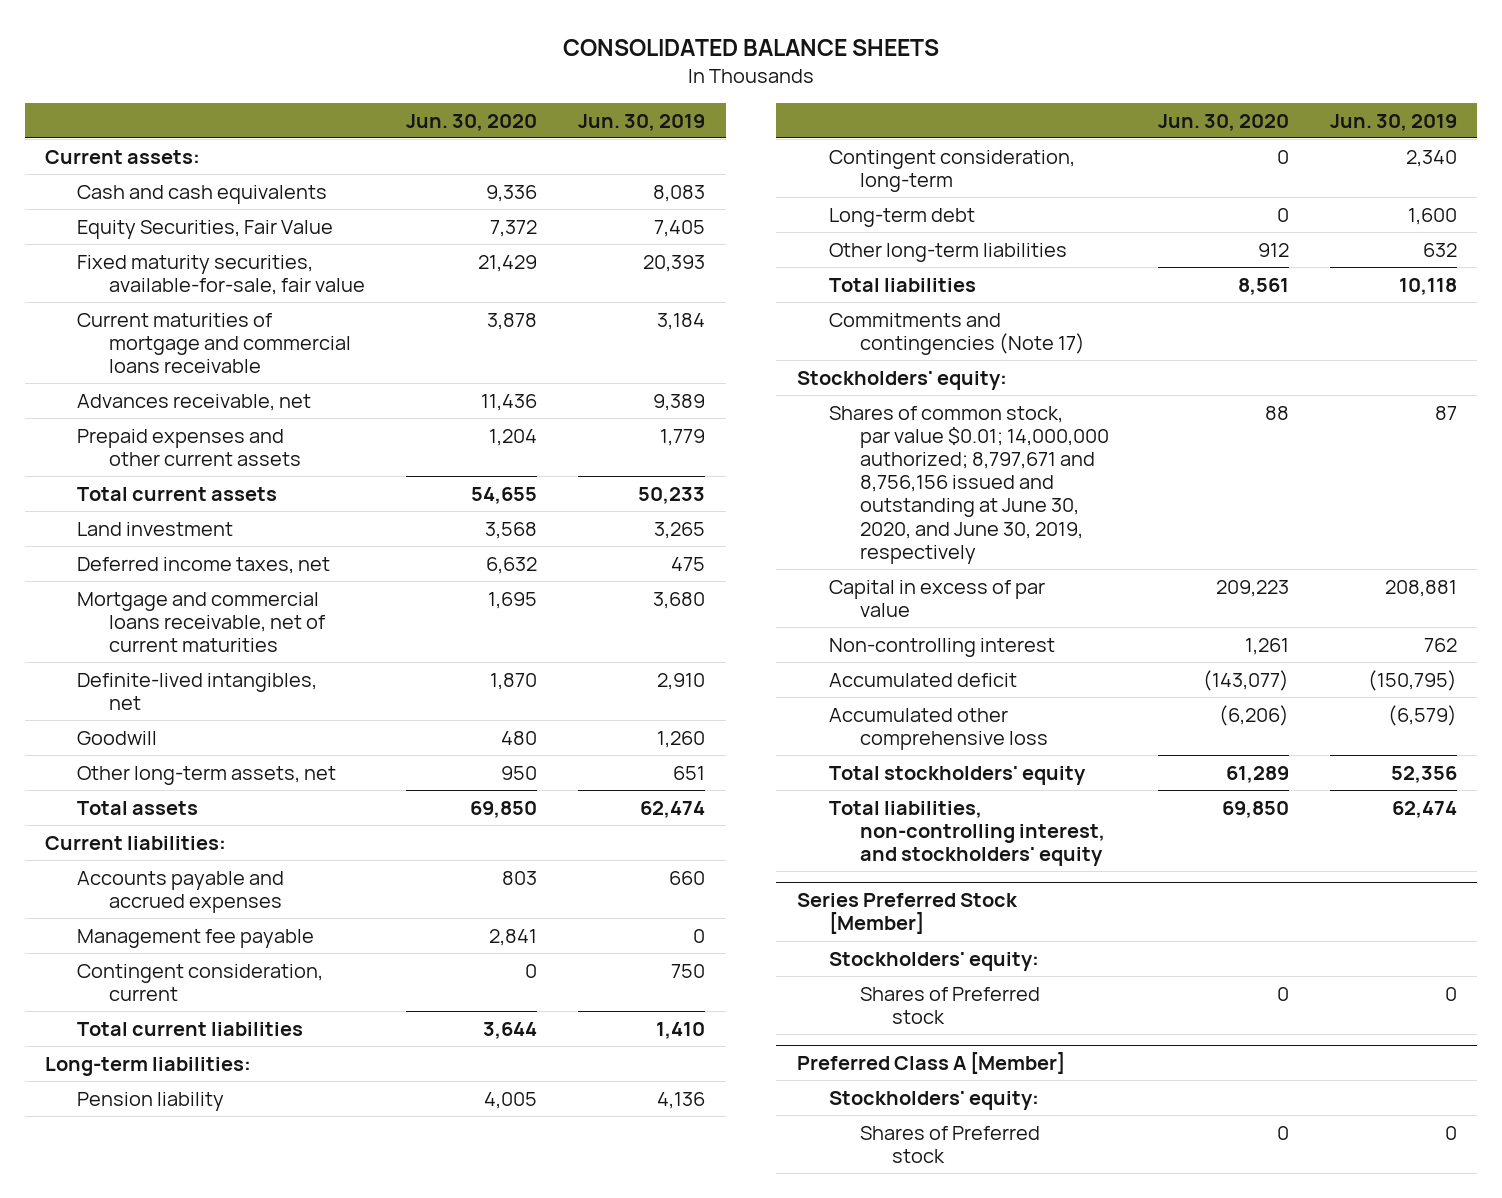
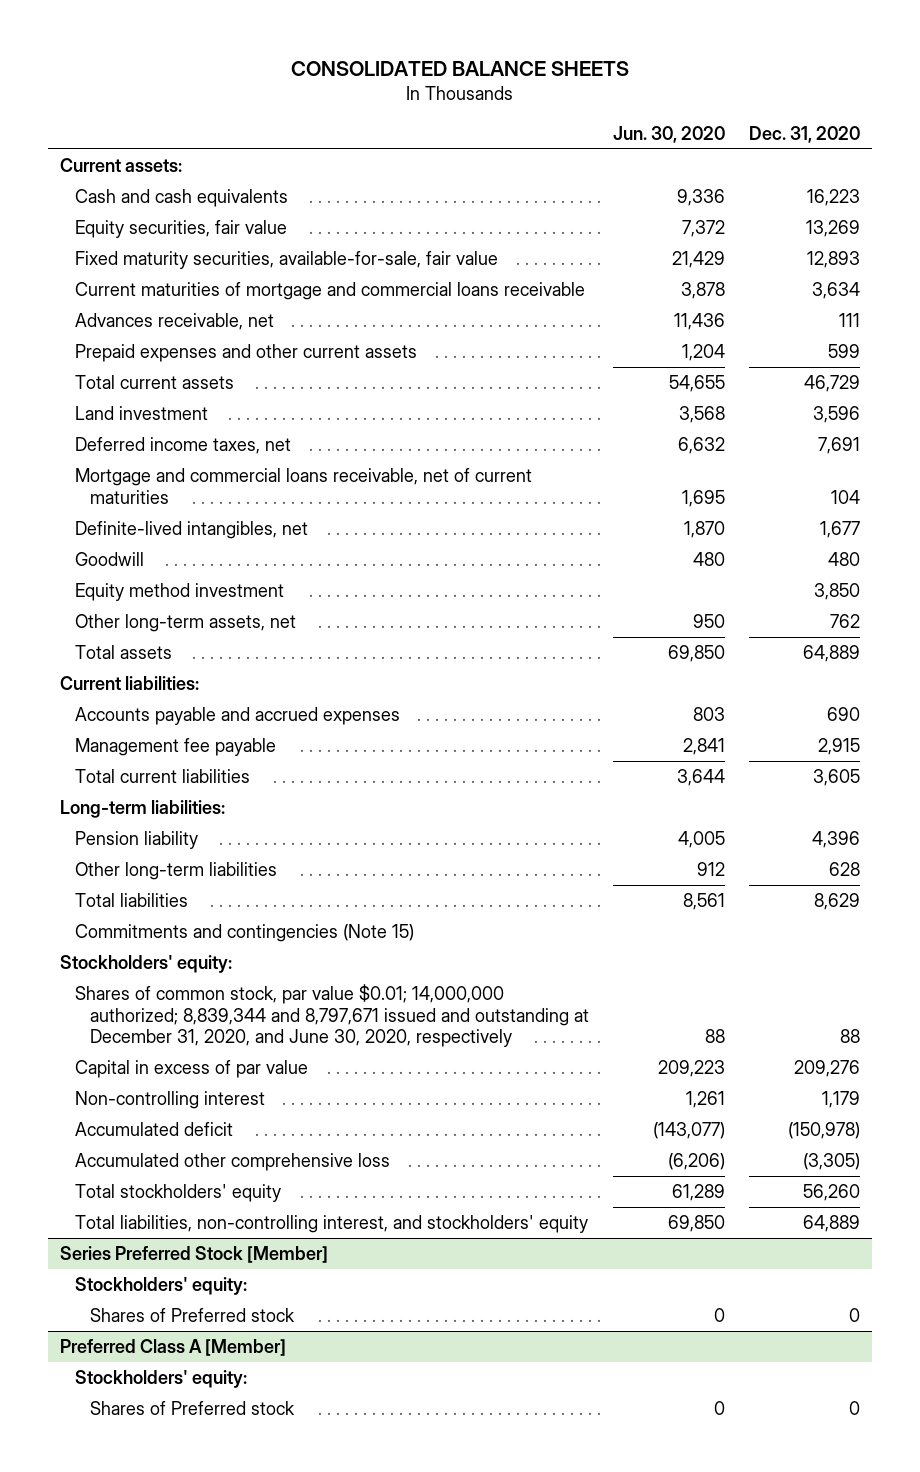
[578,113,706,131] Jun. 30, 2019 -> none
none -> [748,125,860,143] Dec. 31, 2020
[77,219,334,239] Equity Securities, Fair Value -> [75,220,288,239] Equity securities, fair value
none -> [75,583,285,602] Equity method investment
[77,963,324,1001] Contingent consideration, current -> none
[828,149,1075,192] Contingent consideration, long-term -> none
[828,207,975,227] Long-term debt -> none
[828,312,1086,355] Commitments and contingencies (Note 17) -> [75,924,415,943] Commitments and contingencies (Note 15)
[828,405,1110,564] Shares of common stock, par value $0.01; 14,000,000 authorized; 8,797,671 and 8,756,156 issued and outstanding at June 30, 2020, and June 30, 2019, respectively -> [75,984,590,1048] Shares of common stock, par value $0.01; 14,000,000 authorized; 8,839,344 and 8,797,671 issued and outstanding at December 31, 2020, and June 30, 2020, respectively

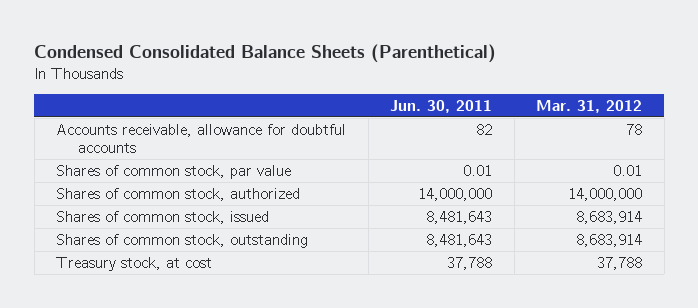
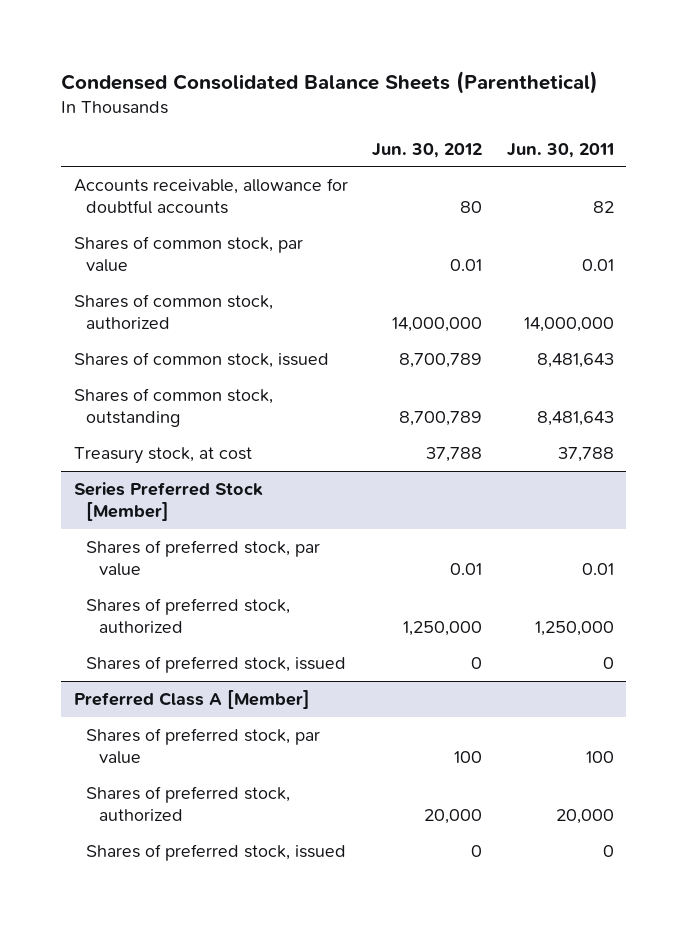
[536,99,643,113] Mar. 31, 2012 -> none
none -> [372,142,483,158] Jun. 30, 2012
none -> [73,481,263,522] Series Preferred Stock [Member]
none -> [86,539,321,577] Shares of preferred stock, par value
none -> [86,597,291,634] Shares of preferred stock, authorized
none -> [86,655,347,673] Shares of preferred stock, issued
none -> [73,689,310,709] Preferred Class A [Member]
none -> [86,727,321,765] Shares of preferred stock, par value
none -> [86,785,291,822] Shares of preferred stock, authorized
none -> [86,843,347,861] Shares of preferred stock, issued

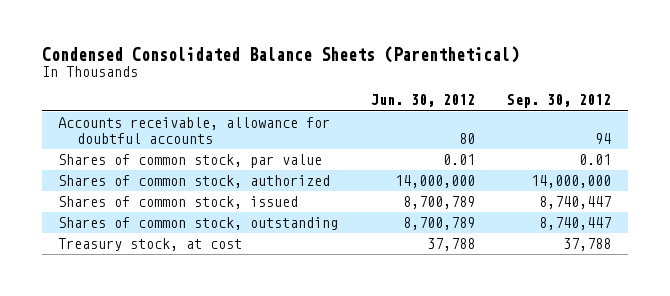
[506,142,614,158] Jun. 30, 2011 -> none
none -> [507,94,612,109] Sep. 30, 2012
[73,481,263,522] Series Preferred Stock [Member] -> none
[86,539,321,577] Shares of preferred stock, par value -> none
[86,597,291,634] Shares of preferred stock, authorized -> none
[86,655,347,673] Shares of preferred stock, issued -> none
[73,689,310,709] Preferred Class A [Member] -> none
[86,727,321,765] Shares of preferred stock, par value -> none
[86,785,291,822] Shares of preferred stock, authorized -> none
[86,843,347,861] Shares of preferred stock, issued -> none

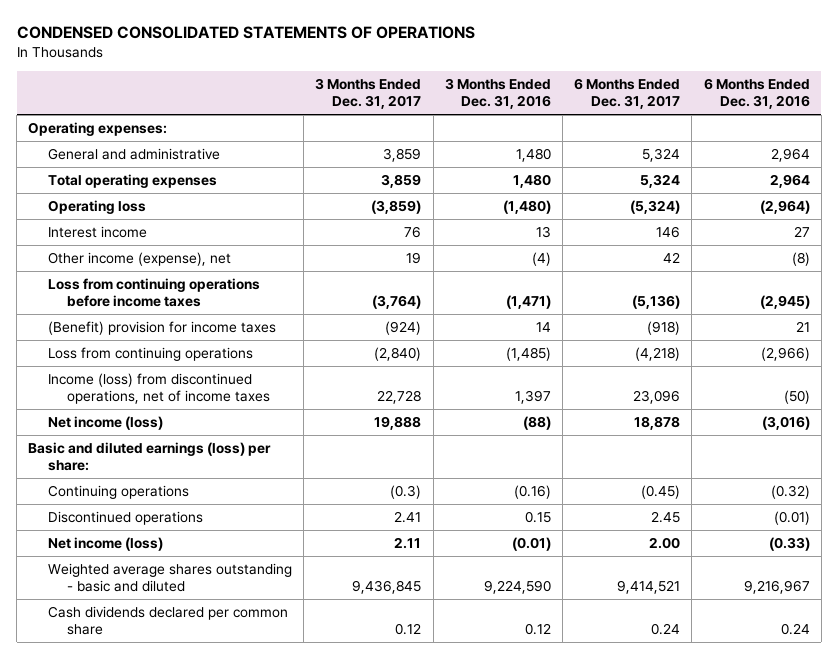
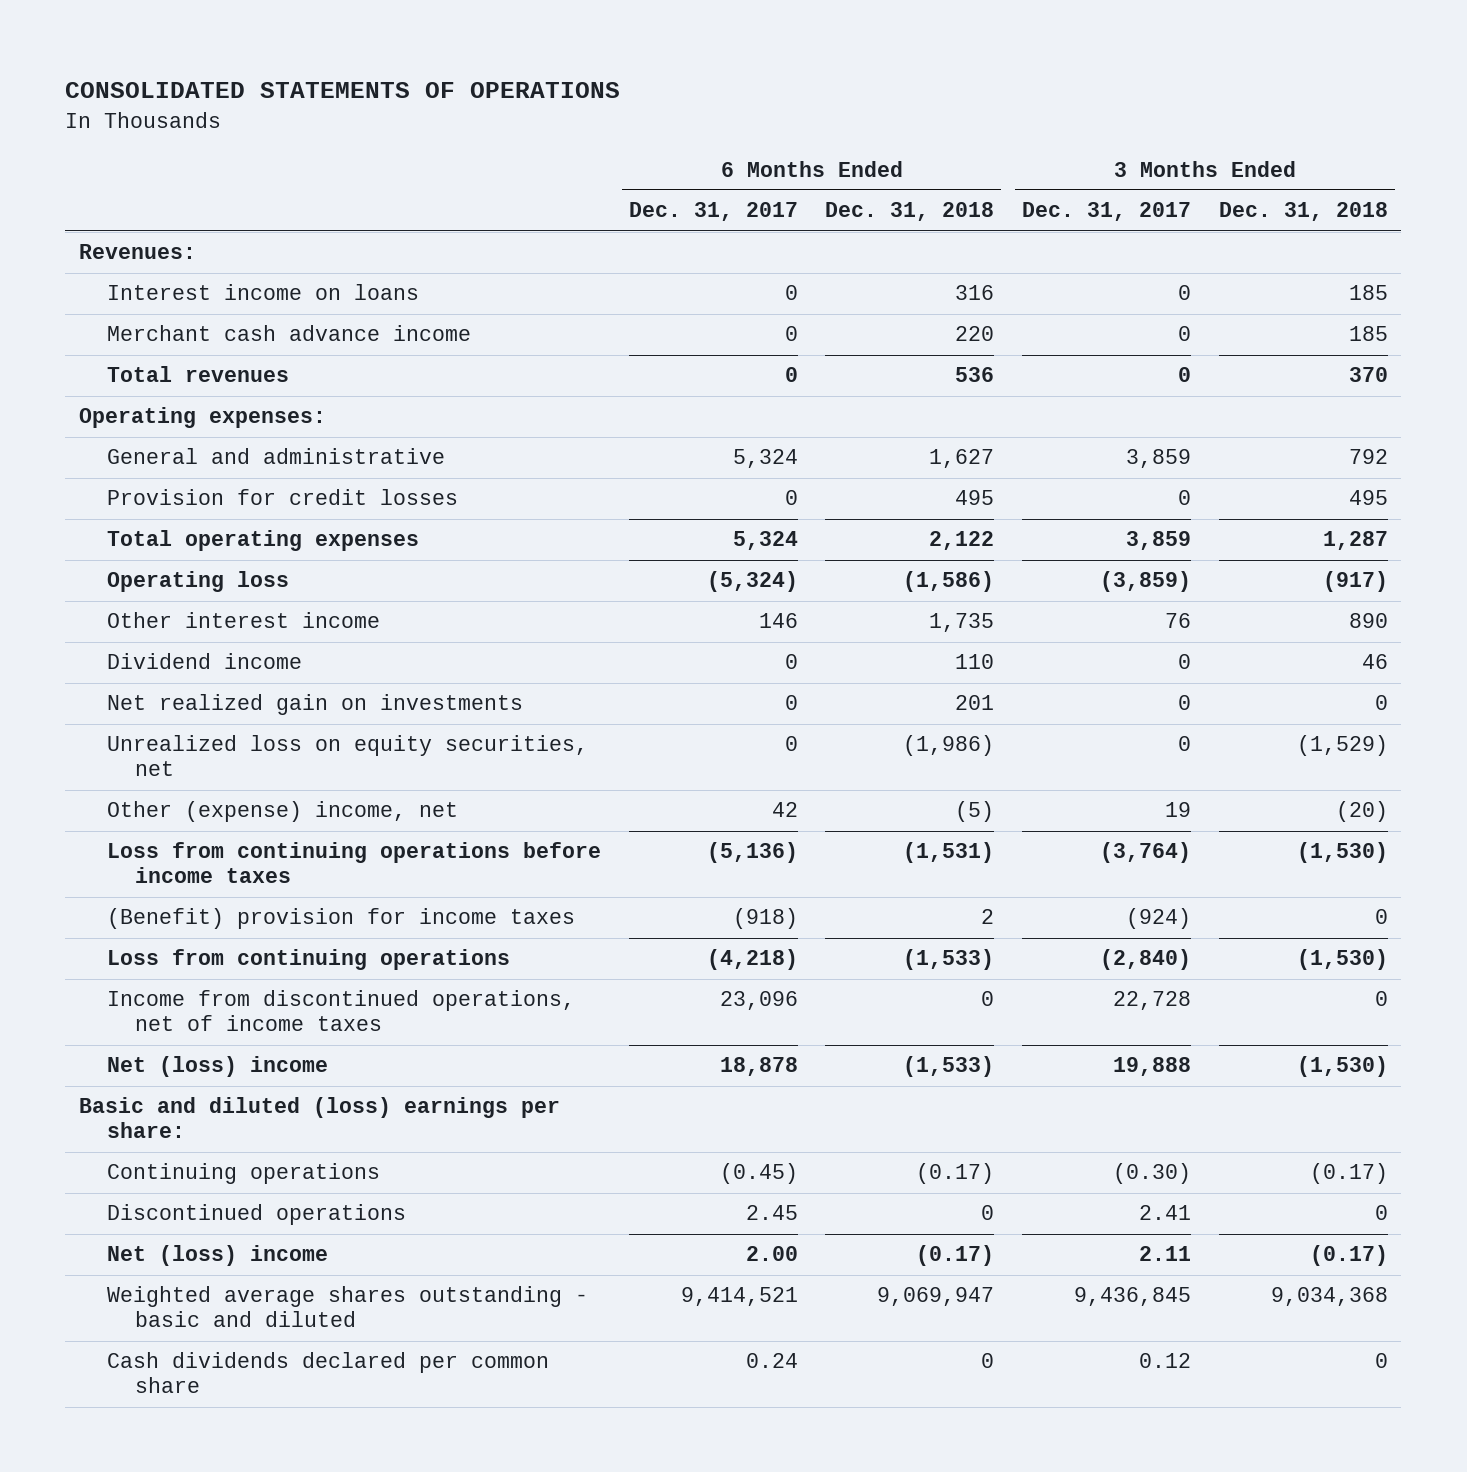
[16,26,475,40] CONDENSED CONSOLIDATED STATEMENTS OF OPERATIONS -> [65,82,621,99] CONSOLIDATED STATEMENTS OF OPERATIONS
[444,77,551,110] 3 Months Ended Dec. 31, 2016 -> none
[703,77,810,110] 6 Months Ended Dec. 31, 2016 -> none
none -> [825,202,995,222] Dec. 31, 2018
none -> [1218,202,1388,222] Dec. 31, 2018
none -> [78,244,196,260] Revenues:
none -> [107,284,420,301] Interest income on loans
none -> [107,325,472,342] Merchant cash advance income
none -> [107,366,290,383] Total revenues
none -> [107,489,459,506] Provision for credit losses
[47,225,147,238] Interest income -> [107,612,381,629] Other interest income
none -> [107,653,303,670] Dividend income
none -> [107,694,524,716] Net realized gain on investments
none -> [107,735,589,777] Unrealized loss on equity securities, net
[47,251,231,266] Other income (expense), net -> [107,801,459,823] Other (expense) income, net
[47,372,271,405] Income (loss) from discontinued operations, net of income taxes -> [107,990,576,1032] Income from discontinued operations, net of income taxes
[47,415,163,430] Net income (loss) -> [107,1056,329,1078] Net (loss) income
[28,441,272,472] Basic and diluted earnings (loss) per share: -> [78,1097,560,1139] Basic and diluted (loss) earnings per share:
[390,484,422,499] (0.3) -> [1112,1163,1191,1185] (0.30)
[47,536,163,551] Net income (loss) -> [107,1245,329,1267] Net (loss) income

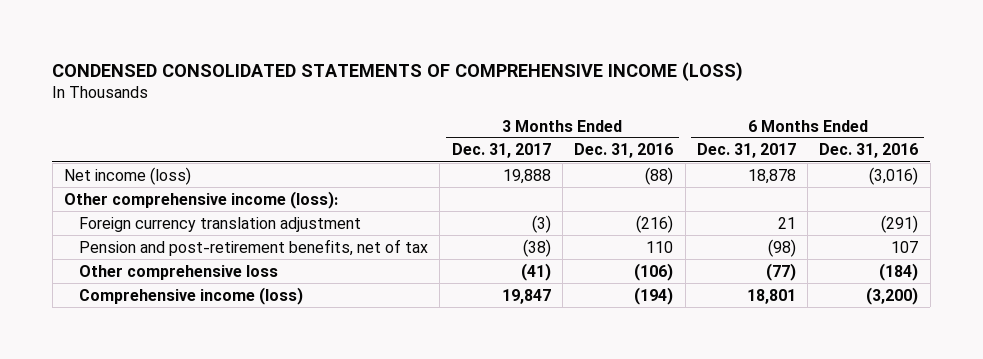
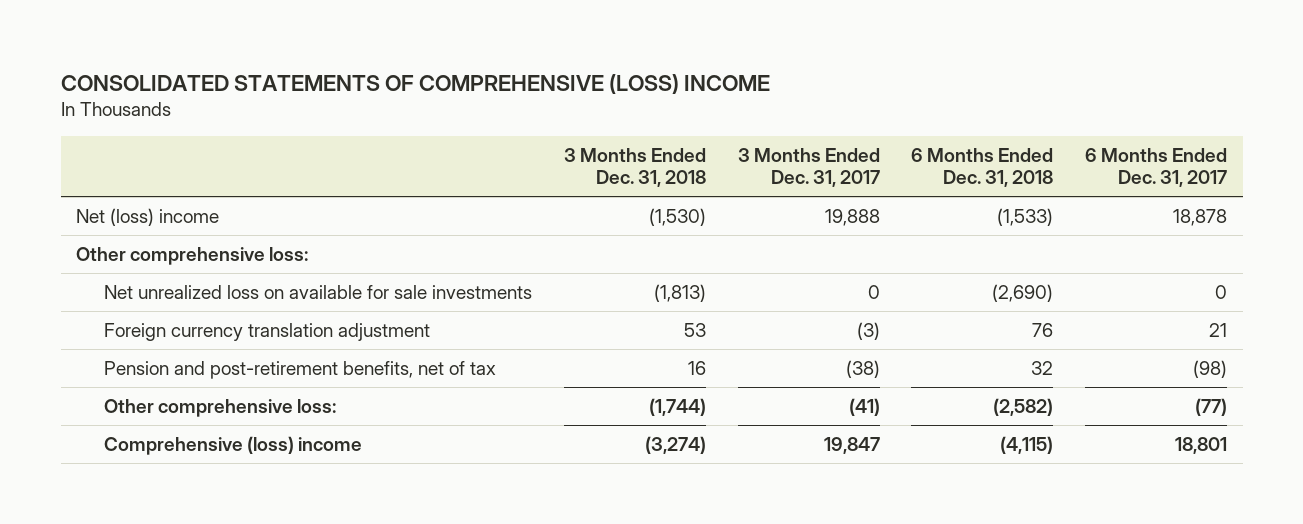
[52,61,744,81] CONDENSED CONSOLIDATED STATEMENTS OF COMPREHENSIVE INCOME (LOSS) -> [60,73,770,94] CONSOLIDATED STATEMENTS OF COMPREHENSIVE (LOSS) INCOME
[574,143,674,159] Dec. 31, 2016 -> none
[819,143,919,159] Dec. 31, 2016 -> none
none -> [563,147,706,188] 3 Months Ended Dec. 31, 2018
none -> [911,147,1054,188] 6 Months Ended Dec. 31, 2018
[64,166,192,185] Net income (loss) -> [76,207,220,226] Net (loss) income
[64,190,339,209] Other comprehensive income (loss): -> [76,246,309,265] Other comprehensive loss:
none -> [104,284,533,299] Net unrealized loss on available for sale investments
[78,264,278,280] Other comprehensive loss -> [104,398,337,417] Other comprehensive loss:
[78,286,303,305] Comprehensive income (loss) -> [104,435,363,455] Comprehensive (loss) income

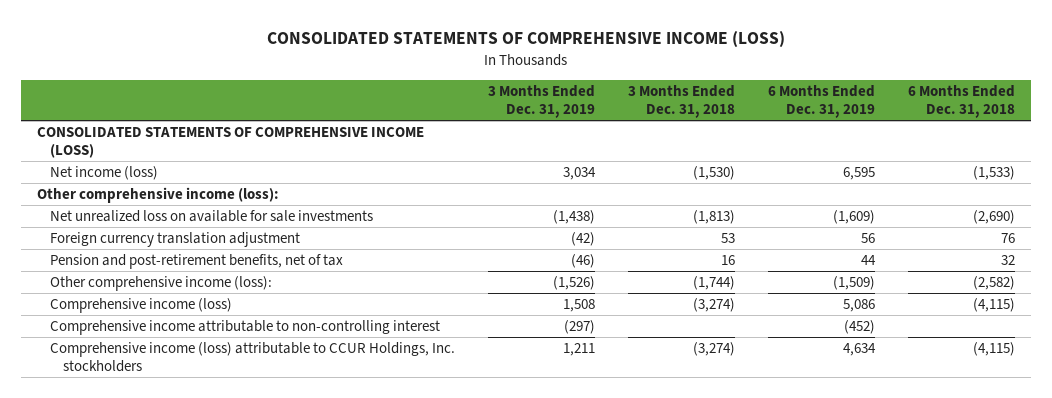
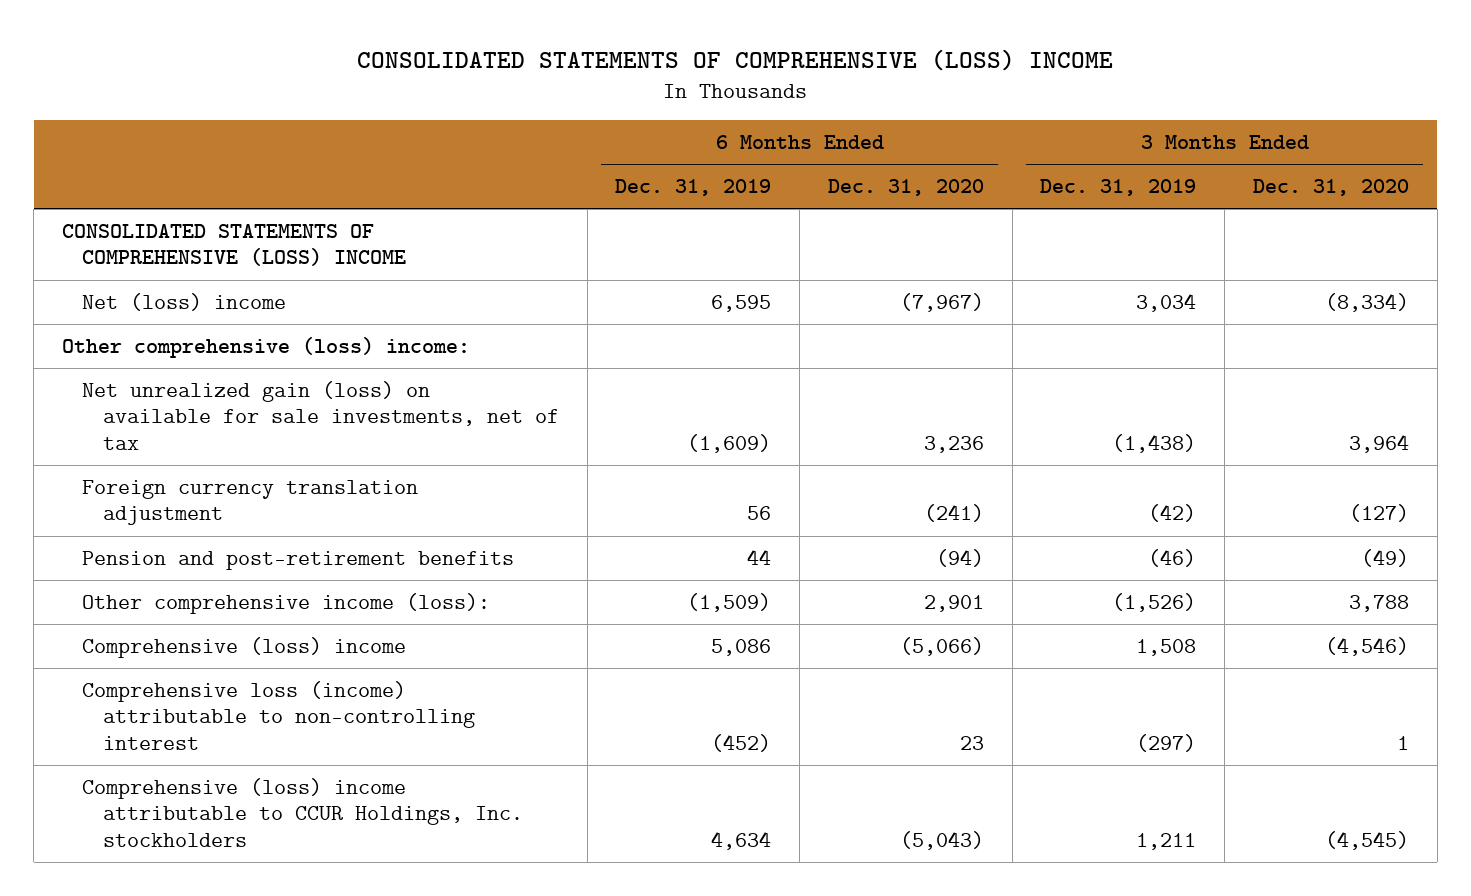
[267,31,786,48] CONSOLIDATED STATEMENTS OF COMPREHENSIVE INCOME (LOSS) -> [357,49,1114,72] CONSOLIDATED STATEMENTS OF COMPREHENSIVE (LOSS) INCOME
[627,85,735,118] 3 Months Ended Dec. 31, 2018 -> none
[907,85,1015,118] 6 Months Ended Dec. 31, 2018 -> none
none -> [827,179,984,197] Dec. 31, 2020
none -> [1253,179,1410,197] Dec. 31, 2020
[37,127,425,158] CONSOLIDATED STATEMENTS OF COMPREHENSIVE INCOME (LOSS) -> [61,223,407,267] CONSOLIDATED STATEMENTS OF COMPREHENSIVE (LOSS) INCOME
[49,166,158,181] Net income (loss) -> [82,292,287,311] Net (loss) income
[37,187,280,204] Other comprehensive income (loss): -> [61,336,470,358] Other comprehensive (loss) income:
[49,210,373,223] Net unrealized loss on available for sale investments -> [82,380,559,451] Net unrealized gain (loss) on available for sale investments, net of tax
[49,254,343,270] Pension and post-retirement benefits, net of tax -> [82,550,515,570] Pension and post-retirement benefits
[49,298,232,314] Comprehensive income (loss) -> [82,636,407,658] Comprehensive (loss) income
[49,320,440,336] Comprehensive income attributable to non-controlling interest -> [82,680,475,751] Comprehensive loss (income) attributable to non-controlling interest
[49,342,455,372] Comprehensive income (loss) attributable to CCUR Holdings, Inc. stockholders -> [82,777,523,848] Comprehensive (loss) income attributable to CCUR Holdings, Inc. stockholders

